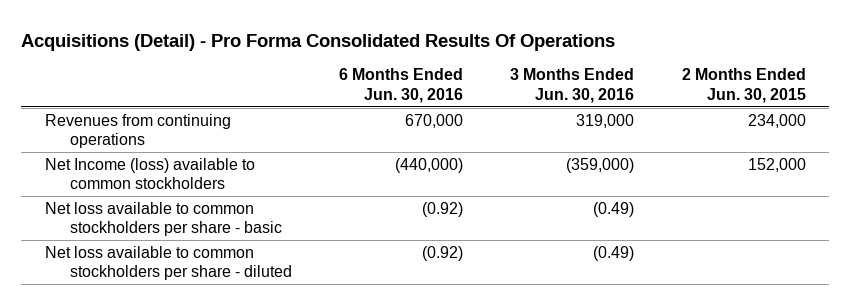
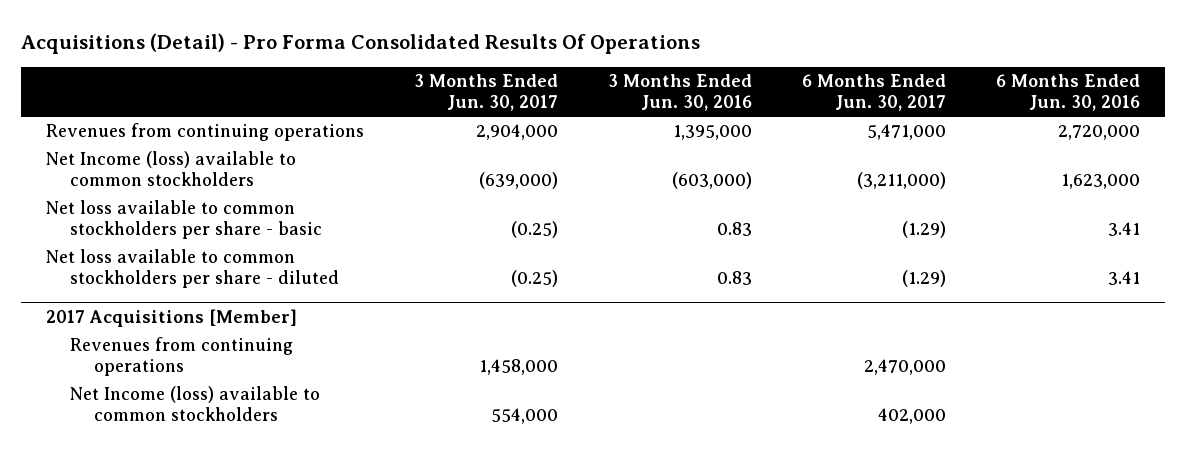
[681,68,806,104] 2 Months Ended Jun. 30, 2015 -> none
none -> [413,74,558,112] 3 Months Ended Jun. 30, 2017
none -> [801,74,946,112] 6 Months Ended Jun. 30, 2017
[405,113,464,128] 670,000 -> [1057,125,1140,141] 2,720,000
[576,113,635,128] 319,000 -> [672,125,752,141] 1,395,000
[395,157,464,173] (440,000) -> [1060,174,1140,190] 1,623,000
[566,157,635,173] (359,000) -> [671,172,752,190] (603,000)
[422,201,464,217] (0.92) -> [1107,222,1140,237] 3.41
[593,201,635,217] (0.49) -> [716,222,752,237] 0.83
[422,245,464,261] (0.92) -> [1107,271,1140,286] 3.41
[593,245,635,261] (0.49) -> [716,271,752,286] 0.83
none -> [45,308,297,327] 2017 Acquisitions [Member]
none -> [69,337,293,377] Revenues from continuing operations
none -> [69,386,320,422] Net Income (loss) available to common stockholders

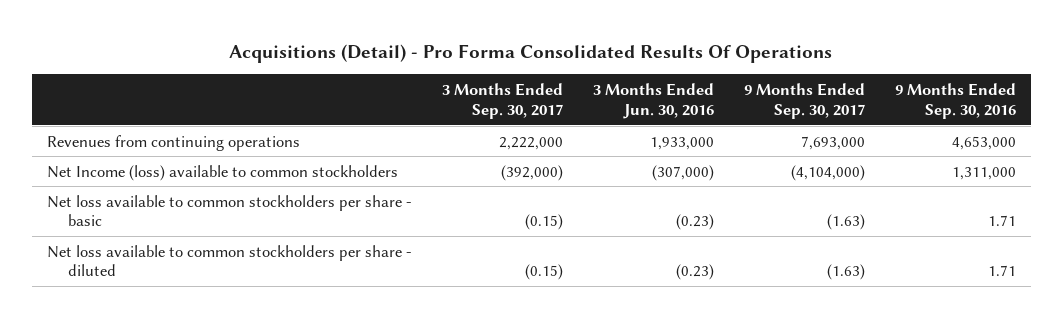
[413,74,558,112] 3 Months Ended Jun. 30, 2017 -> none
[801,74,946,112] 6 Months Ended Jun. 30, 2017 -> none
[995,74,1140,112] 6 Months Ended Jun. 30, 2016 -> none
none -> [441,83,563,119] 3 Months Ended Sep. 30, 2017
none -> [743,83,865,119] 9 Months Ended Sep. 30, 2017
none -> [894,83,1016,119] 9 Months Ended Sep. 30, 2016
[45,308,297,327] 2017 Acquisitions [Member] -> none
[69,337,293,377] Revenues from continuing operations -> none
[69,386,320,422] Net Income (loss) available to common stockholders -> none
[672,125,752,141] 1,395,000 -> [649,136,714,150] 1,933,000
[671,172,752,190] (603,000) -> [651,164,714,181] (307,000)
[716,222,752,237] 0.83 -> [675,214,714,231] (0.23)
[716,271,752,286] 0.83 -> [675,264,714,281] (0.23)

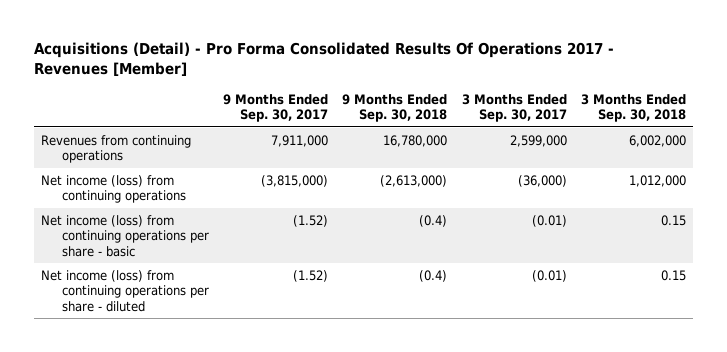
[229,43,833,63] Acquisitions (Detail) - Pro Forma Consolidated Results Of Operations -> [34,42,615,77] Acquisitions (Detail) - Pro Forma Consolidated Results Of Operations 2017 - Revenues [Member]
[592,83,714,119] 3 Months Ended Jun. 30, 2016 -> none
[894,83,1016,119] 9 Months Ended Sep. 30, 2016 -> none
none -> [342,94,448,123] 9 Months Ended Sep. 30, 2018
none -> [580,94,686,123] 3 Months Ended Sep. 30, 2018
[498,136,563,150] 2,222,000 -> [509,134,567,147] 2,599,000
[800,135,865,150] 7,693,000 -> [271,134,329,147] 7,911,000
[46,164,398,181] Net Income (loss) available to common stockholders -> [41,174,186,204] Net income (loss) from continuing operations
[500,164,563,181] (392,000) -> [517,174,567,187] (36,000)
[790,164,865,181] (4,104,000) -> [261,174,329,187] (3,815,000)
[46,194,412,227] Net loss available to common stockholders per share - basic -> [41,214,209,257] Net income (loss) from continuing operations per share - basic
[524,214,563,231] (0.15) -> [531,214,567,227] (0.01)
[826,214,865,231] (1.63) -> [293,214,329,227] (1.52)
[46,244,412,277] Net loss available to common stockholders per share - diluted -> [41,269,209,312] Net income (loss) from continuing operations per share - diluted
[524,264,563,281] (0.15) -> [531,269,567,282] (0.01)
[826,264,865,281] (1.63) -> [293,269,329,282] (1.52)

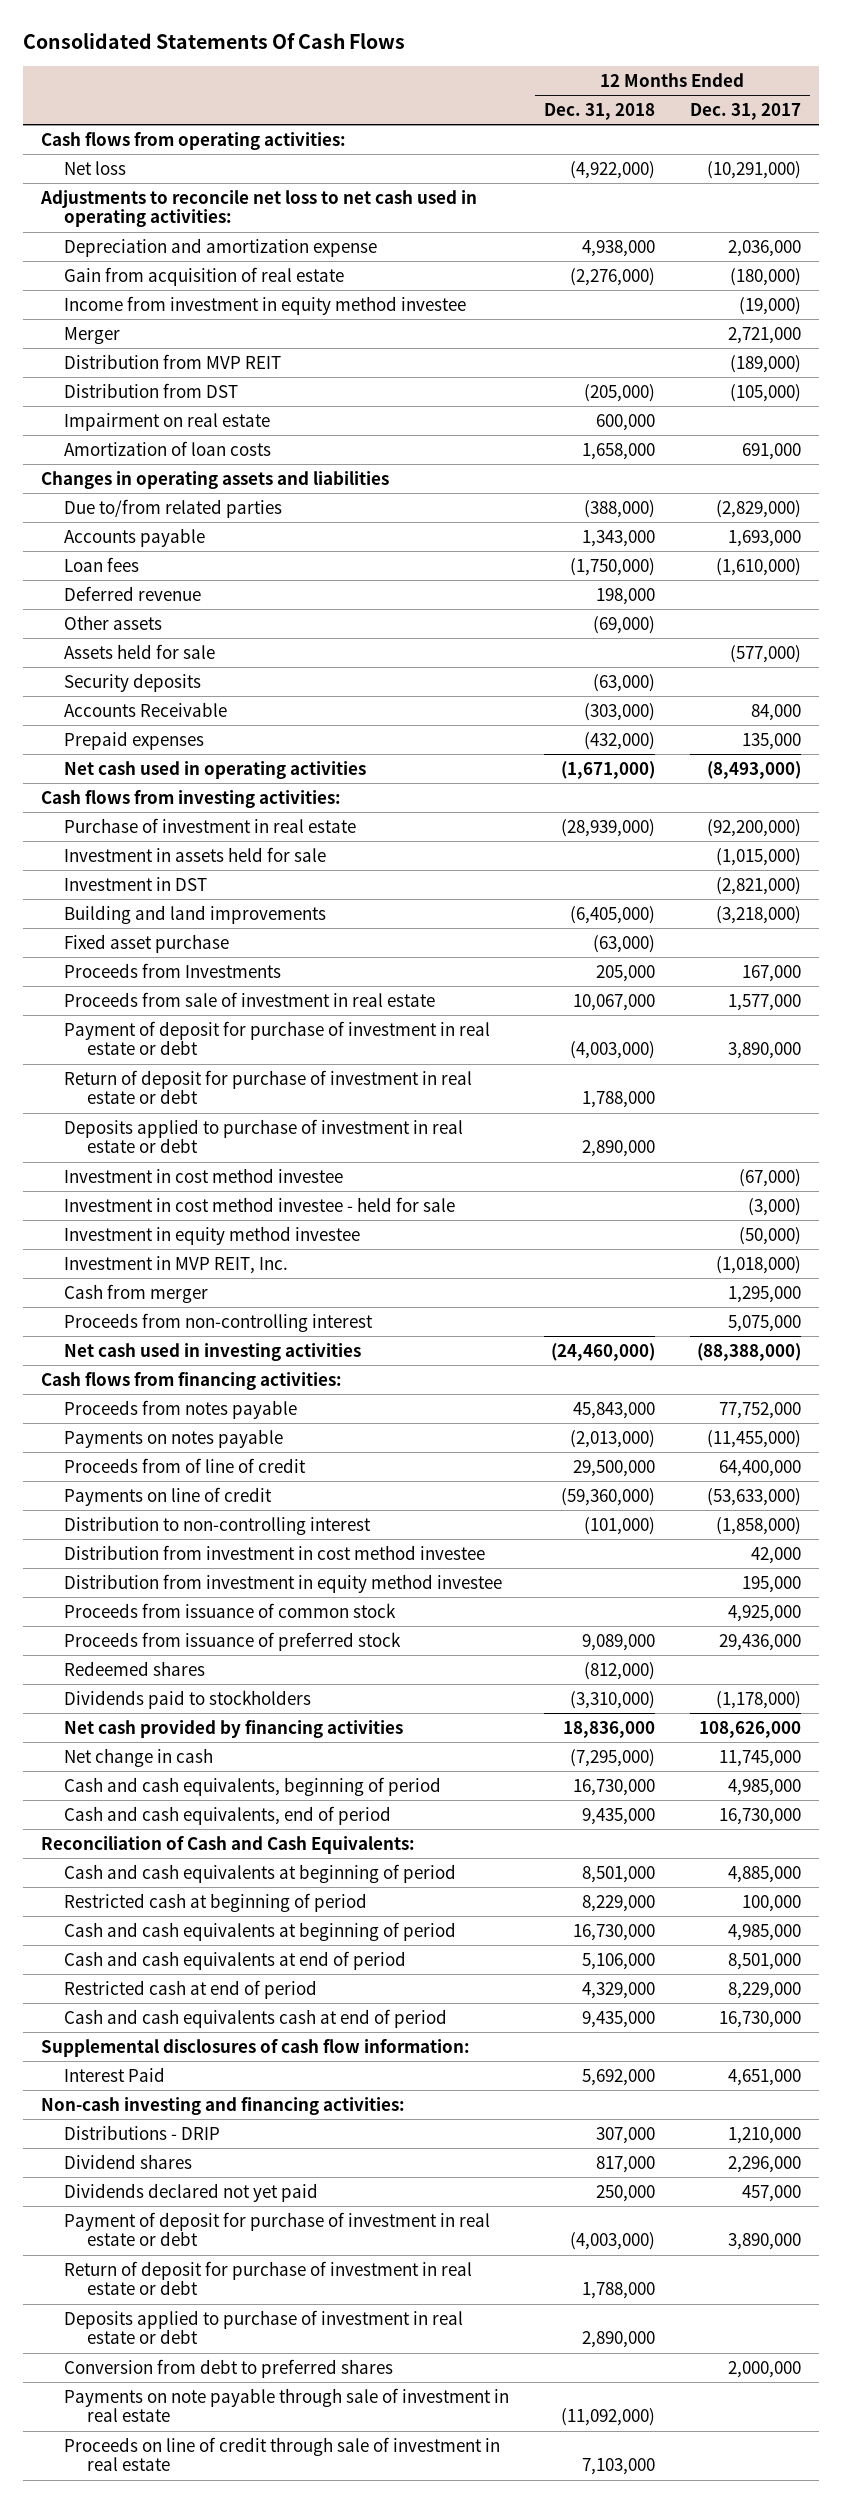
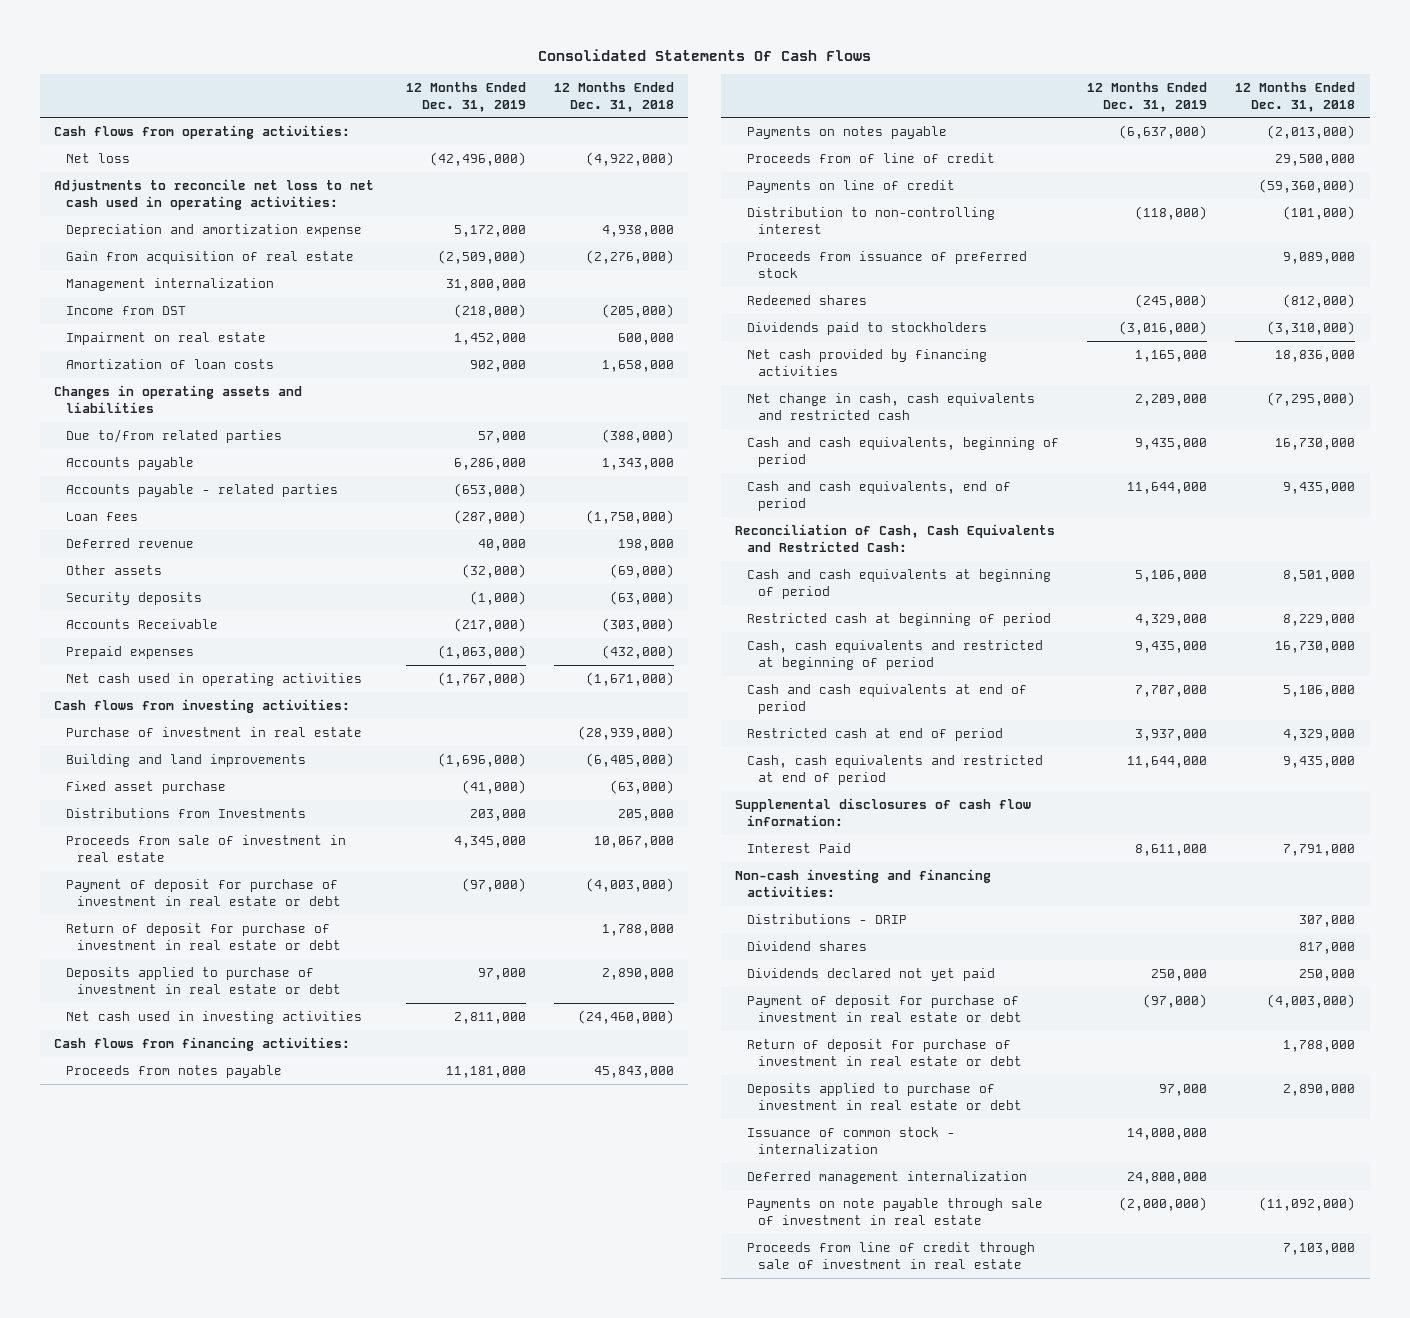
[690,102,802,120] Dec. 31, 2017 -> none
none -> [405,81,526,112] 12 Months Ended Dec. 31, 2019
[63,295,466,315] Income from investment in equity method investee -> none
[63,326,120,344] Merger -> none
[63,353,281,369] Distribution from MVP REIT -> none
none -> [65,277,274,291] Management internalization
[63,382,238,398] Distribution from DST -> [65,305,186,315] Income from DST
none -> [65,483,338,497] Accounts payable - related parties
[63,643,215,659] Assets held for sale -> none
[63,846,326,862] Investment in assets held for sale -> none
[63,876,207,891] Investment in DST -> none
[63,962,281,978] Proceeds from Investments -> [65,807,306,818] Distributions from Investments
[63,1167,343,1183] Investment in cost method investee -> none
[63,1196,455,1212] Investment in cost method investee - held for sale -> none
[63,1225,360,1245] Investment in equity method investee -> none
[63,1255,288,1274] Investment in MVP REIT, Inc. -> none
[63,1283,208,1303] Cash from merger -> none
[63,1312,373,1332] Proceeds from non-controlling interest -> none
[63,1544,485,1560] Distribution from investment in cost method investee -> none
[63,1573,502,1593] Distribution from investment in equity method investee -> none
[63,1602,396,1618] Proceeds from issuance of common stock -> none
[63,1747,213,1767] Net change in cash -> [746,392,1035,420] Net change in cash, cash equivalents and restricted cash
[40,1835,415,1854] Reconciliation of Cash and Cash Equivalents: -> [735,523,1056,552] Reconciliation of Cash, Cash Equivalents and Restricted Cash:
[63,1921,456,1941] Cash and cash equivalents at beginning of period -> [746,639,1043,670] Cash, cash equivalents and restricted at beginning of period
[63,2008,447,2028] Cash and cash equivalents cash at end of period -> [746,754,1043,785] Cash, cash equivalents and restricted at end of period
[581,2068,655,2086] 5,692,000 -> [1283,843,1356,856] 7,791,000
[63,2358,393,2378] Conversion from debt to preferred shares -> none
none -> [746,1126,955,1154] Issuance of common stock - internalization
none -> [746,1170,1027,1184] Deferred management internalization
[63,2436,500,2472] Proceeds on line of credit through sale of investment in real estate -> [746,1241,1035,1269] Proceeds from line of credit through sale of investment in real estate

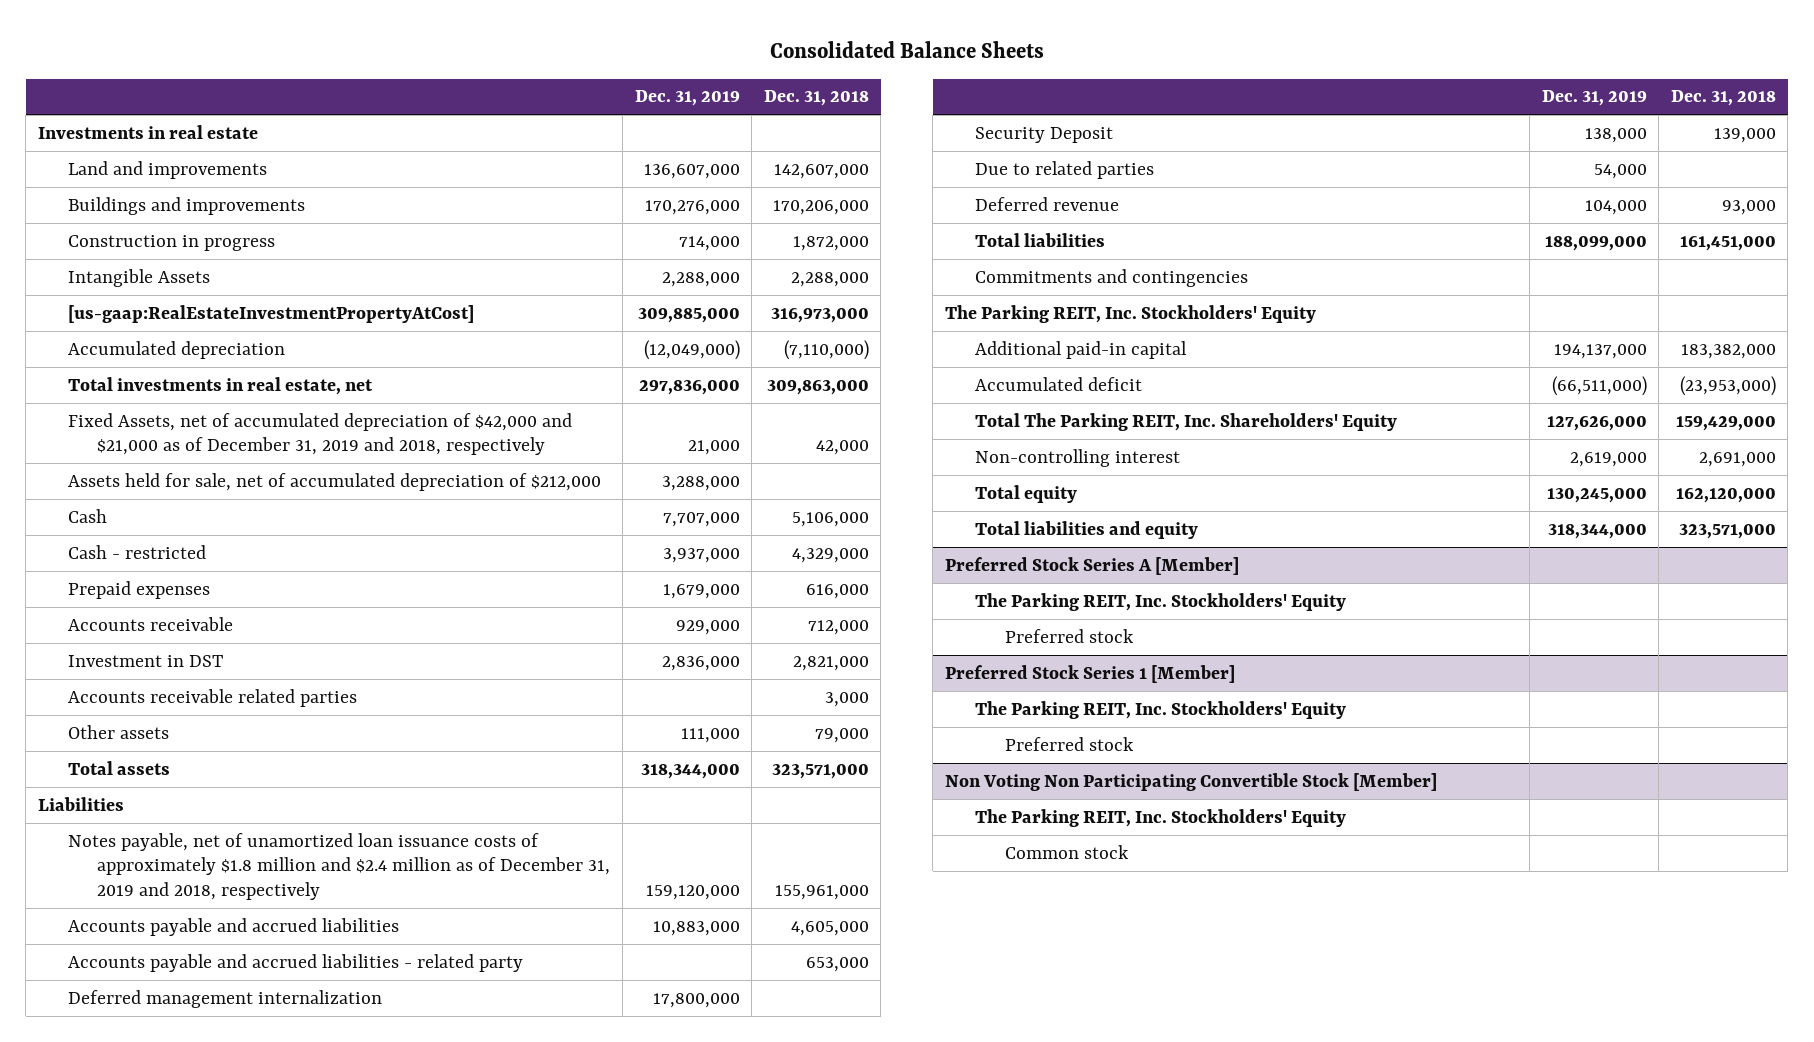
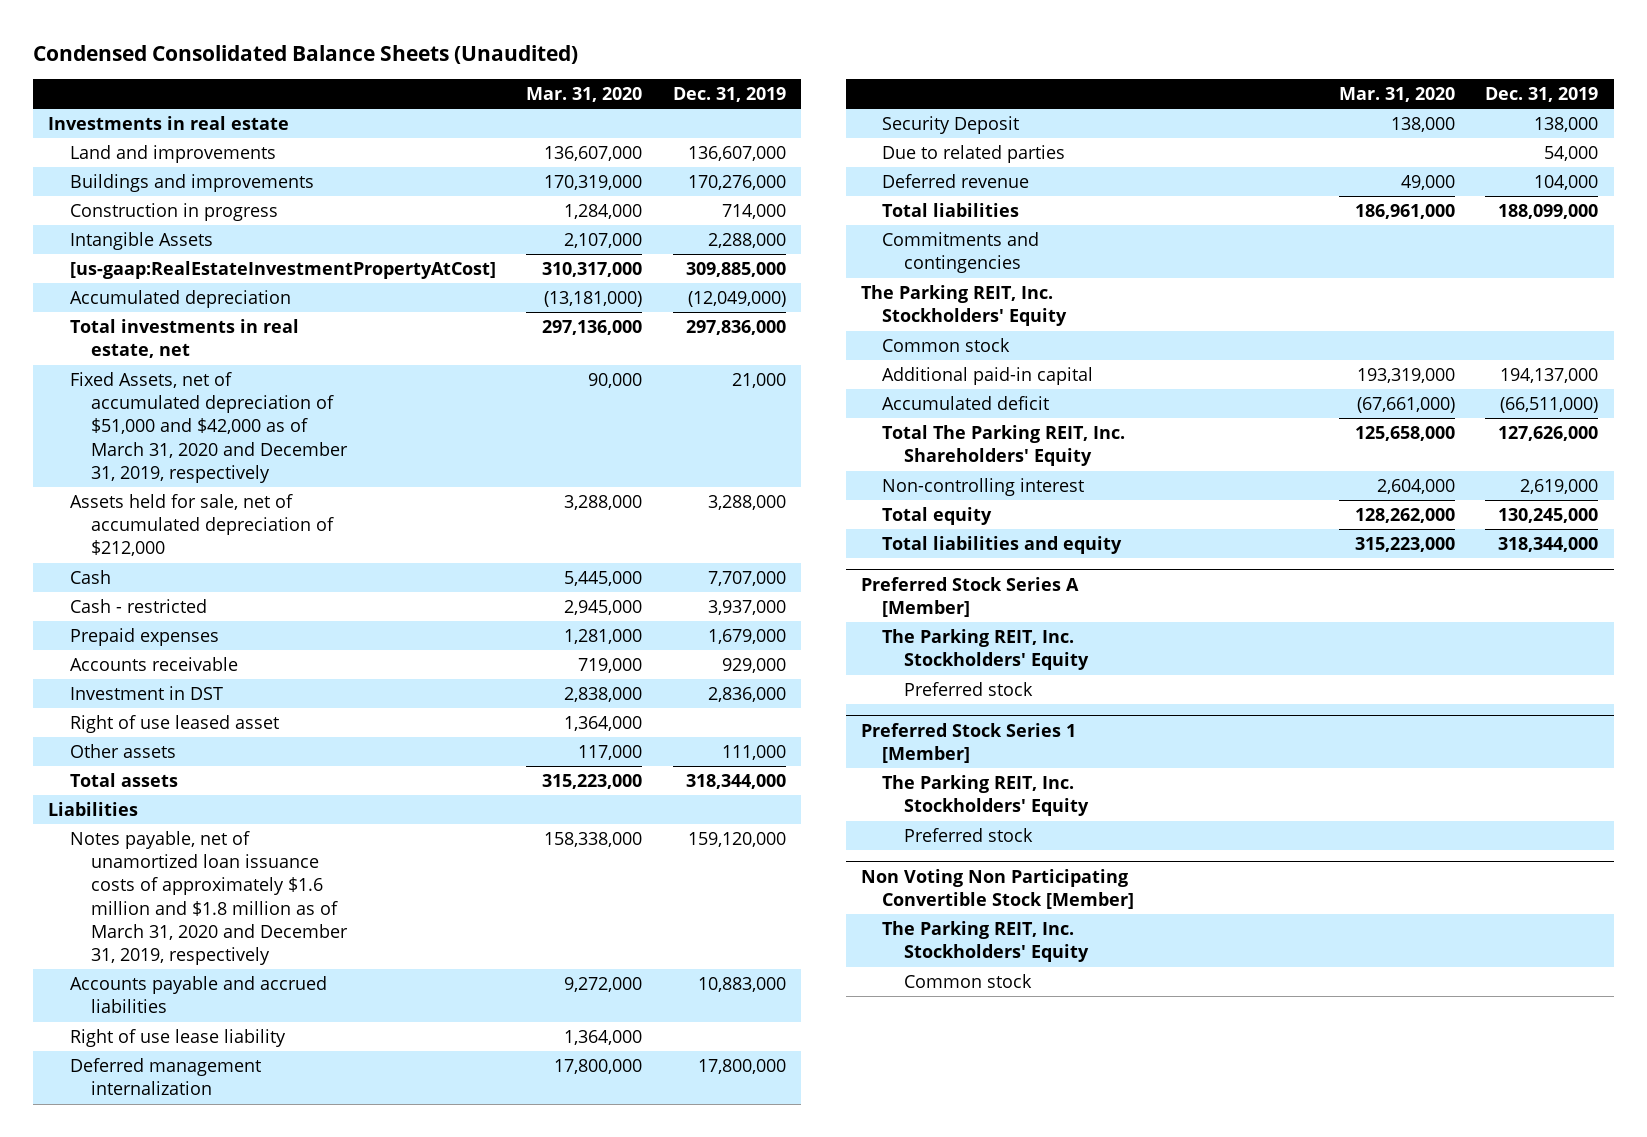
[769,40,1044,58] Consolidated Balance Sheets -> [33,44,579,64] Condensed Consolidated Balance Sheets (Unaudited)
[763,90,869,107] Dec. 31, 2018 -> none
none -> [526,86,643,102] Mar. 31, 2020
[67,412,572,456] Fixed Assets, net of accumulated depreciation of $42,000 and $21,000 as of December 31, 2019 and 2018, respectively -> [69,372,349,483] Fixed Assets, net of accumulated depreciation of $51,000 and $42,000 as of March 31, 2020 and December 31, 2019, respectively
[67,688,357,707] Accounts receivable related parties -> none
none -> [69,715,279,734] Right of use leased asset
[67,832,611,901] Notes payable, net of unamortized loan issuance costs of approximately $1.8 million and $2.4 million as of December 31, 2019 and 2018, respectively -> [69,831,349,965] Notes payable, net of unamortized loan issuance costs of approximately $1.6 million and $1.8 million as of March 31, 2020 and December 31, 2019, respectively
[67,953,523,972] Accounts payable and accrued liabilities - related party -> none
none -> [69,1029,286,1048] Right of use lease liability
none -> [882,338,1011,353] Common stock

